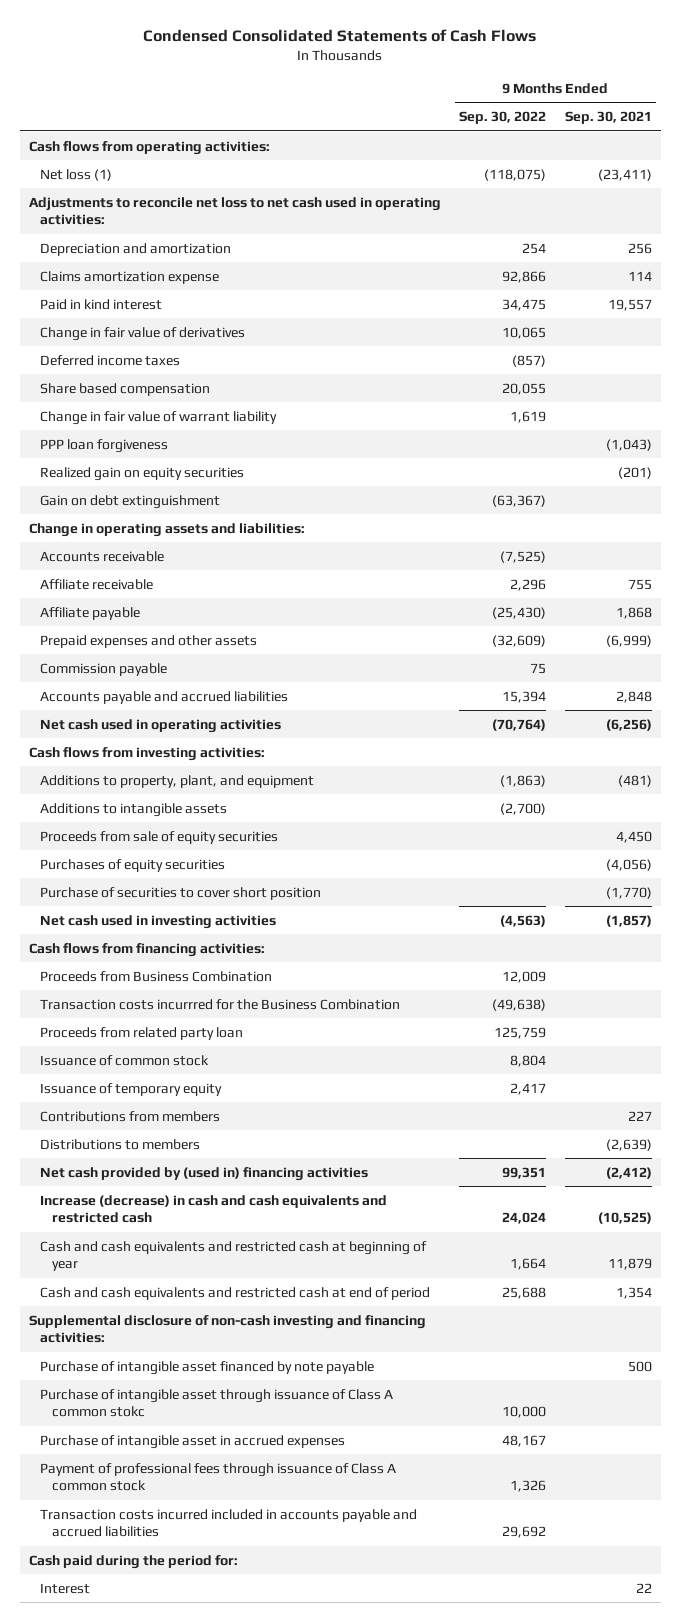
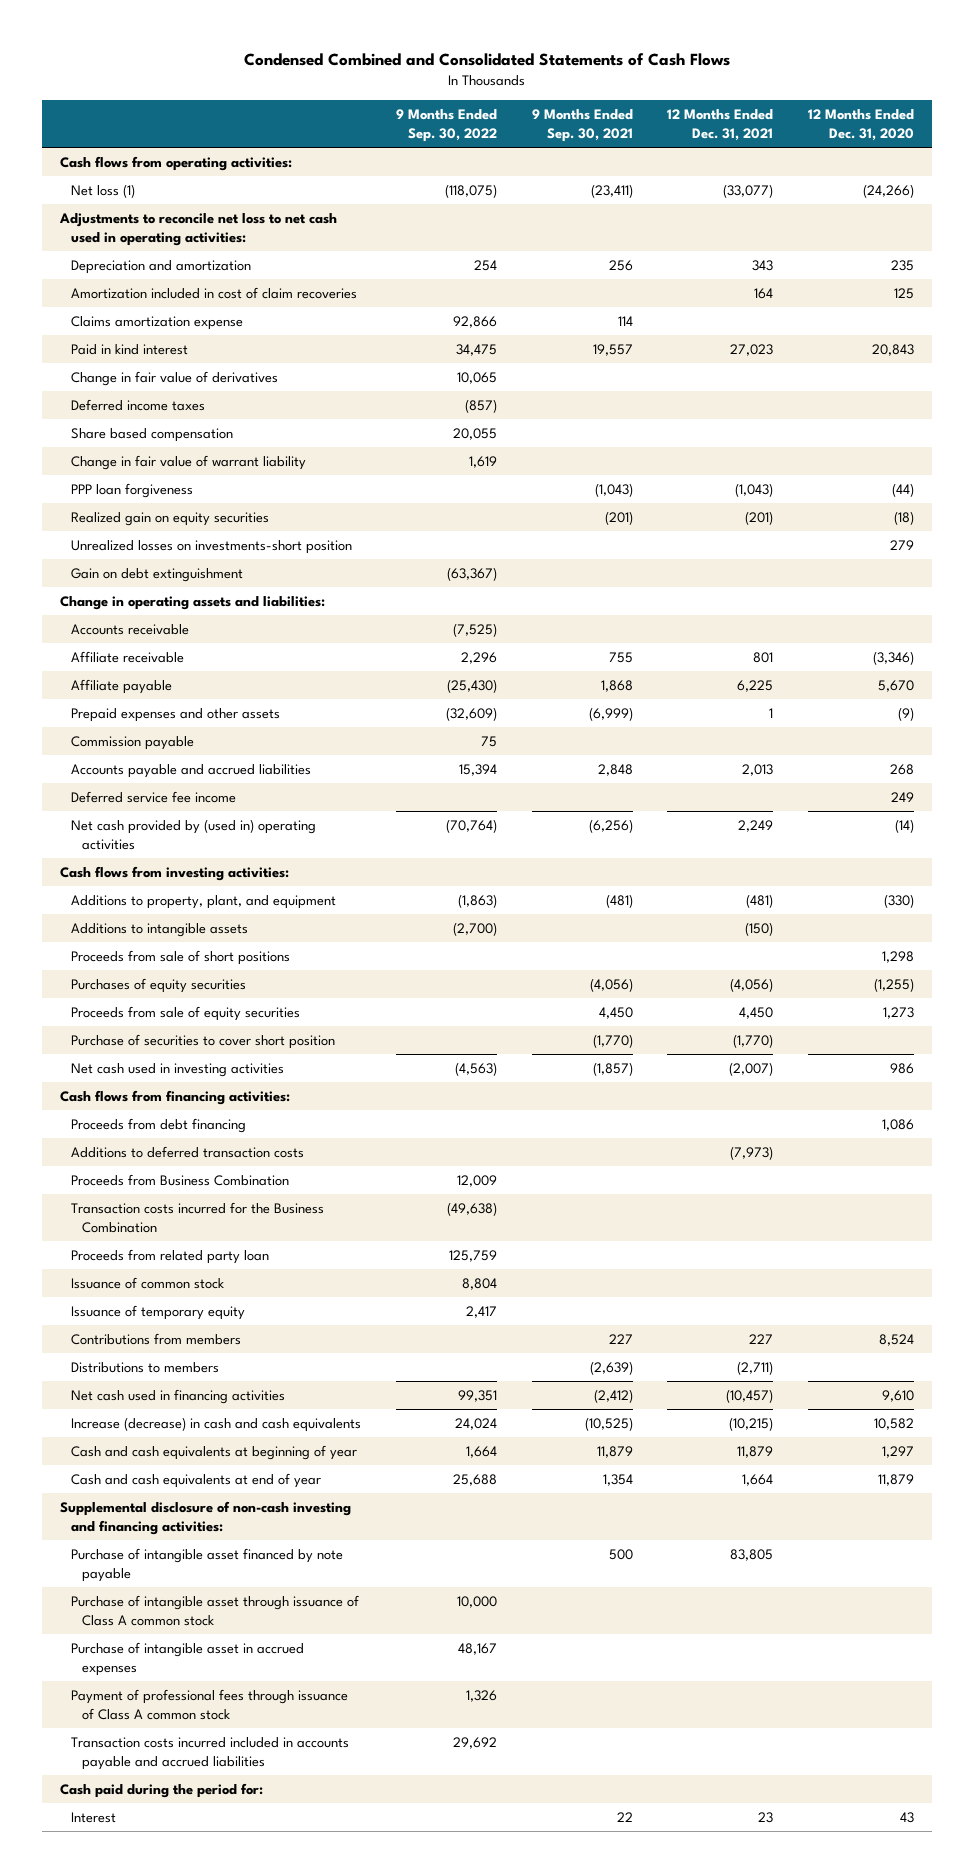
[143,29,537,43] Condensed Consolidated Statements of Cash Flows -> [244,53,731,67] Condensed Combined and Consolidated Statements of Cash Flows
none -> [667,108,774,141] 12 Months Ended Dec. 31, 2021
none -> [808,108,915,141] 12 Months Ended Dec. 31, 2020
none -> [70,287,357,300] Amortization included in cost of claim recoveries
none -> [70,540,352,555] Unrealized losses on investments-short position
none -> [70,791,236,804] Deferred service fee income
[40,718,282,733] Net cash used in operating activities -> [70,819,316,851] Net cash provided by (used in) operating activities
none -> [70,950,290,966] Proceeds from sale of short positions
[40,830,279,844] Proceeds from sale of equity securities -> [70,1006,300,1022] Proceeds from sale of equity securities
none -> [70,1118,246,1134] Proceeds from debt financing
none -> [70,1146,304,1159] Additions to deferred transaction costs
[40,998,401,1010] Transaction costs incurrred for the Business Combination -> [70,1202,324,1234] Transaction costs incurred for the Business Combination
[40,1166,369,1181] Net cash provided by (used in) financing activities -> [70,1389,285,1405] Net cash used in financing activities
[40,1194,388,1224] Increase (decrease) in cash and cash equivalents and restricted cash -> [70,1417,361,1433] Increase (decrease) in cash and cash equivalents
[40,1240,428,1272] Cash and cash equivalents and restricted cash at beginning of year -> [70,1445,357,1461] Cash and cash equivalents at beginning of year
[40,1286,431,1300] Cash and cash equivalents and restricted cash at end of period -> [70,1473,321,1489] Cash and cash equivalents at end of year
[40,1388,394,1418] Purchase of intangible asset through issuance of Class A common stokc -> [70,1595,359,1627] Purchase of intangible asset through issuance of Class A common stock

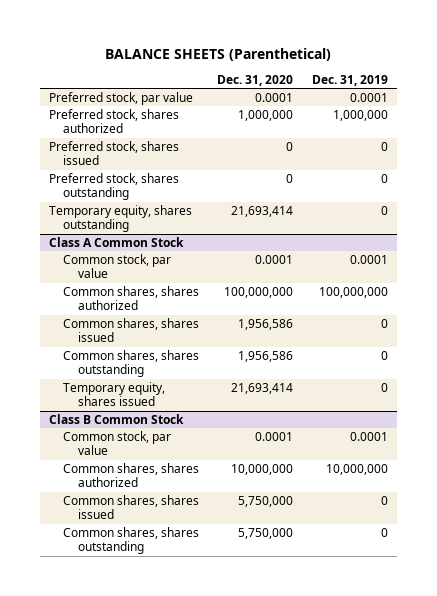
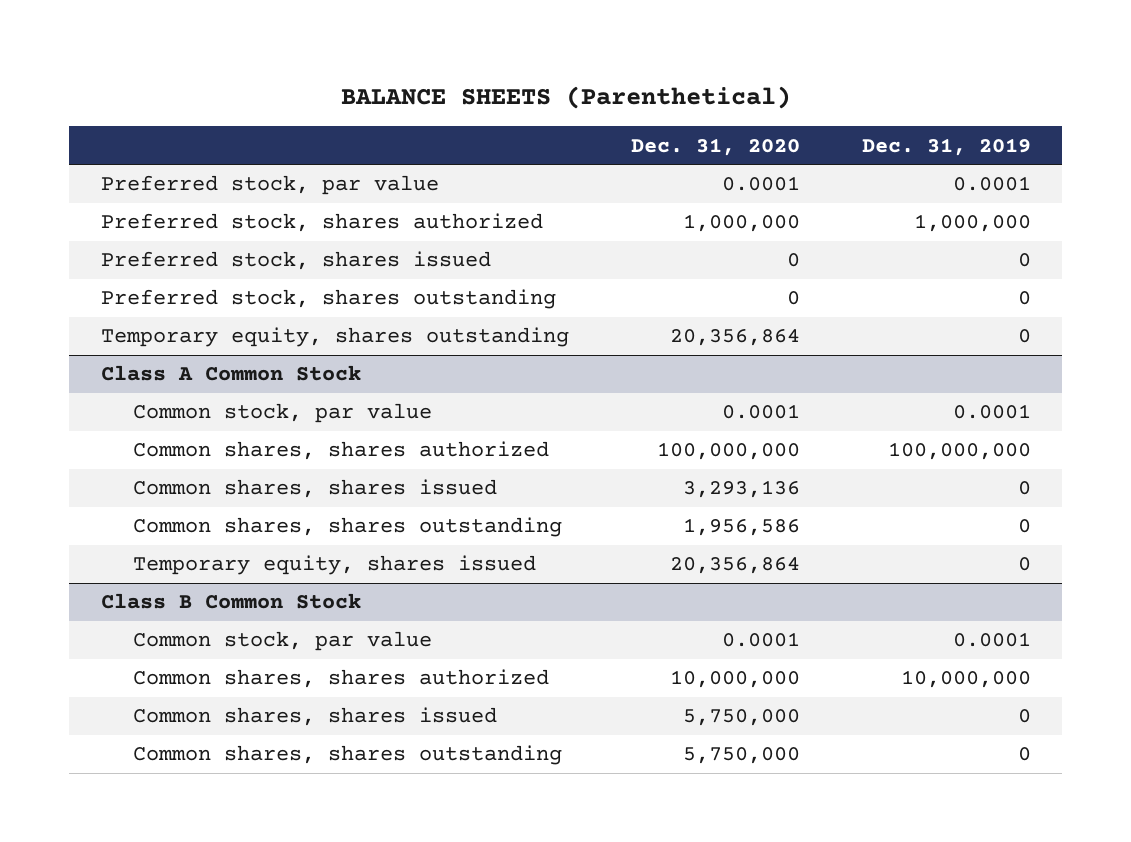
[231,206,294,218] 21,693,414 -> [669,329,800,347] 20,356,864
[238,319,294,331] 1,956,586 -> [682,480,800,499] 3,293,136
[231,383,294,395] 21,693,414 -> [669,557,800,575] 20,356,864

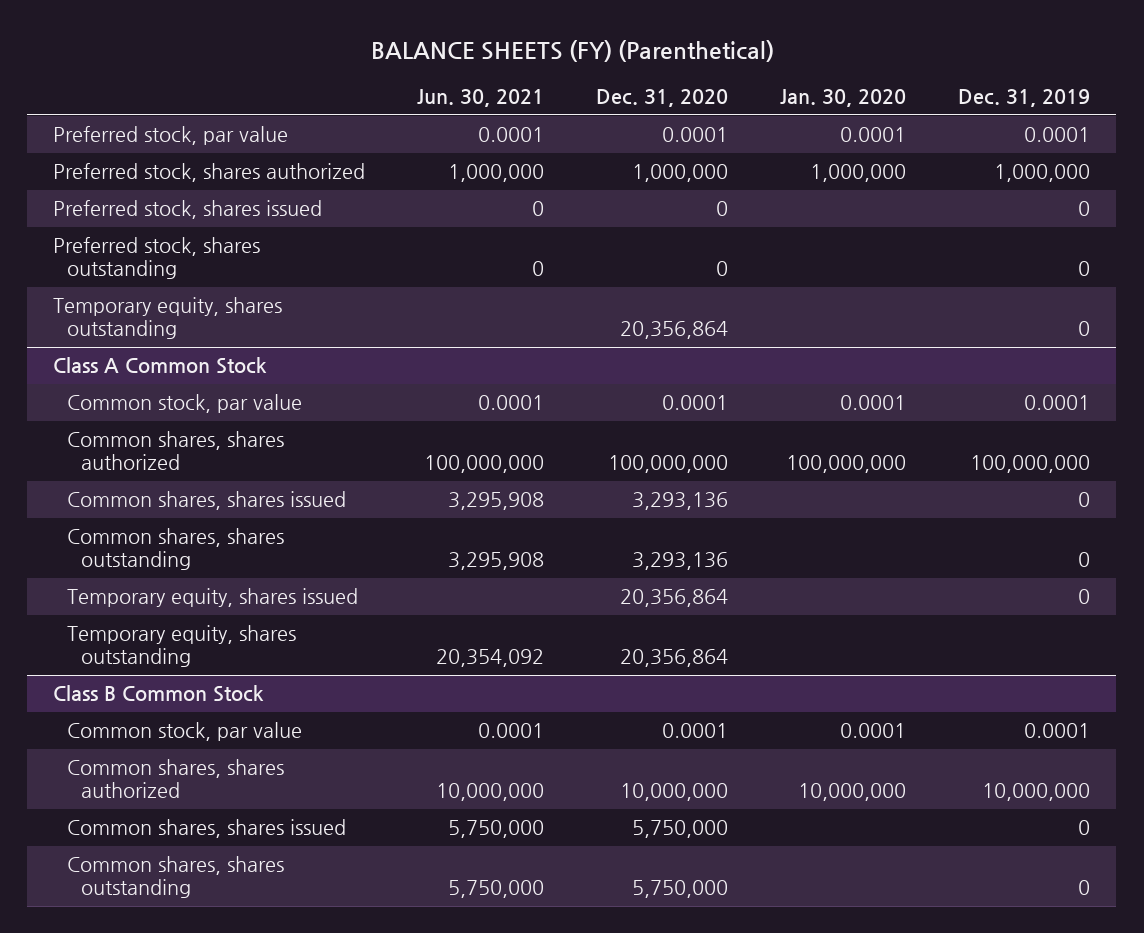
[340,85,791,109] BALANCE SHEETS (Parenthetical) -> [370,40,774,63] BALANCE SHEETS (FY) (Parenthetical)
none -> [417,89,545,108] Jun. 30, 2021
none -> [780,89,907,108] Jan. 30, 2020
[682,518,800,537] 1,956,586 -> [632,552,729,571] 3,293,136
none -> [67,625,297,668] Temporary equity, shares outstanding

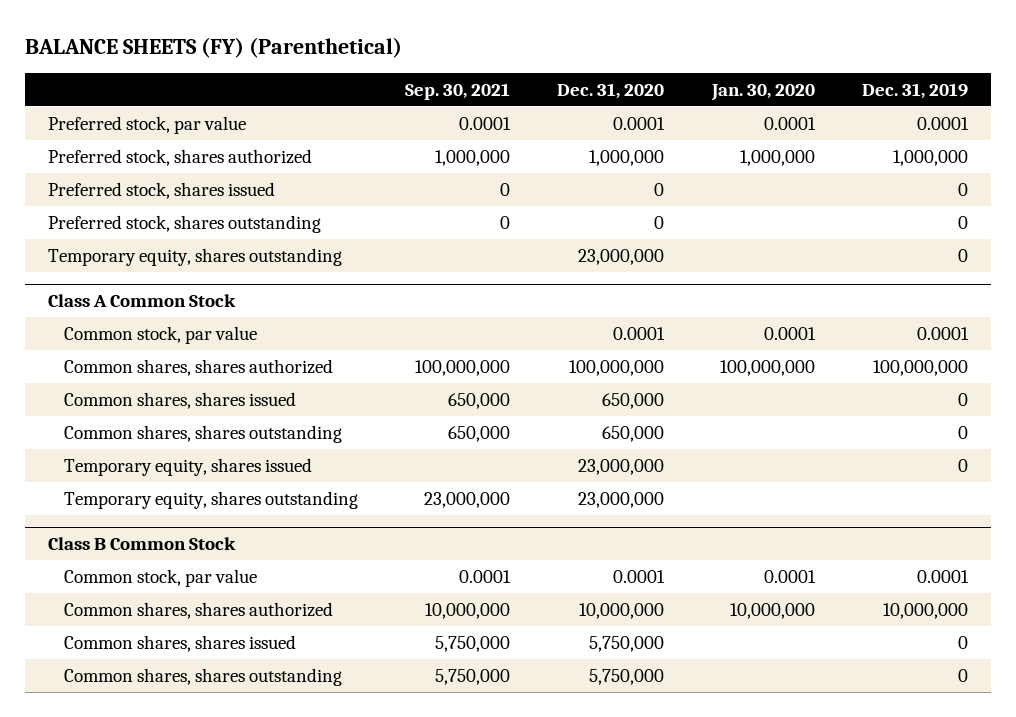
[417,89,545,108] Jun. 30, 2021 -> none
none -> [405,82,511,100] Sep. 30, 2021
[620,321,729,340] 20,356,864 -> [578,248,665,265] 23,000,000
[632,492,729,511] 3,293,136 -> [602,392,665,409] 650,000
[632,552,729,571] 3,293,136 -> [602,425,665,442] 650,000
[620,589,729,608] 20,356,864 -> [578,458,665,475] 23,000,000
[620,649,729,668] 20,356,864 -> [578,491,665,508] 23,000,000

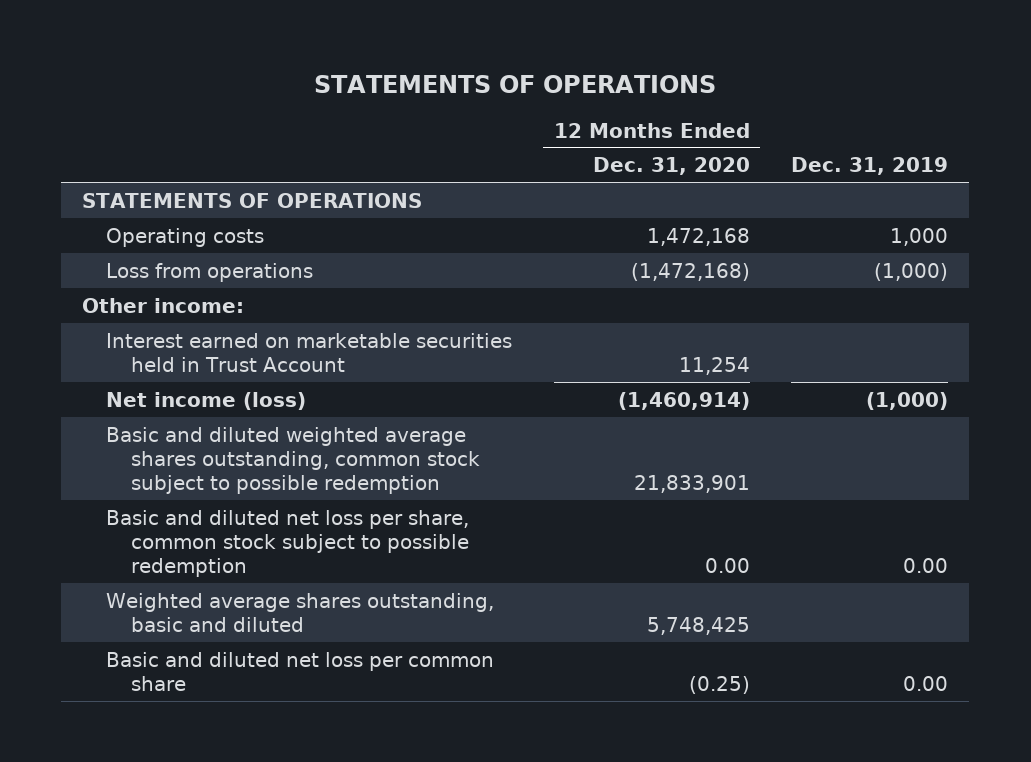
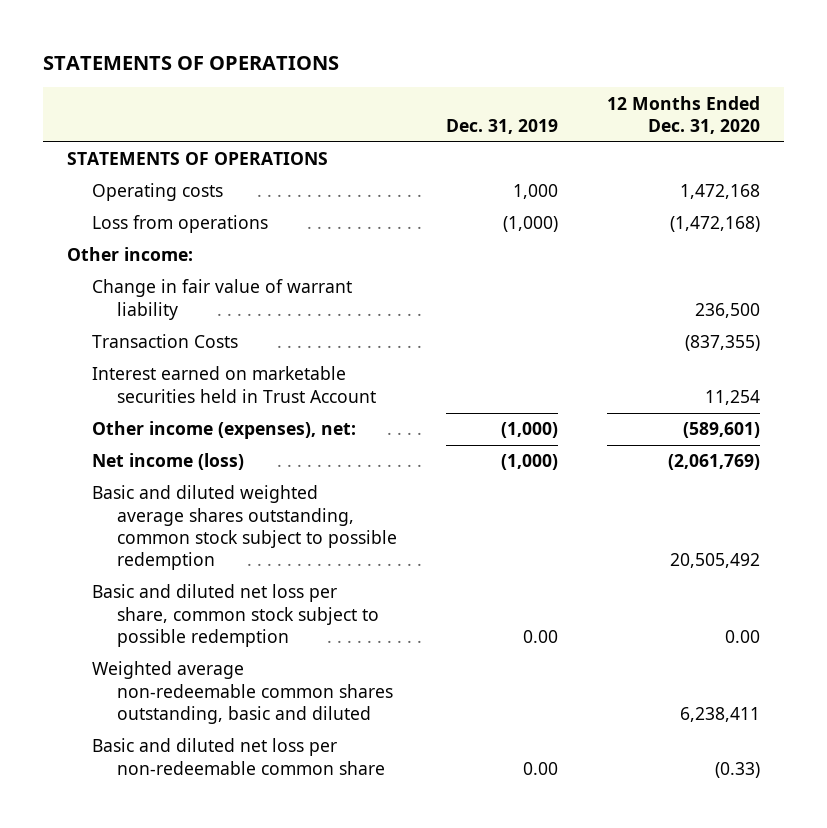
none -> [92,279,353,320] Change in fair value of warrant liability
none -> [92,334,239,349] Transaction Costs
none -> [92,421,357,440] Other income (expenses), net:
[617,391,750,410] (1,460,914) -> [668,454,761,471] (2,061,769)
[633,474,750,493] 21,833,901 -> [670,553,761,569] 20,505,492
[106,592,495,632] Weighted average shares outstanding, basic and diluted -> [92,661,394,725] Weighted average non-redeemable common shares outstanding, basic and diluted
[646,616,750,635] 5,748,425 -> [680,707,761,723] 6,238,411
[106,651,495,691] Basic and diluted net loss per common share -> [92,738,386,775] Basic and diluted net loss per non-redeemable common share
[688,675,750,694] (0.25) -> [715,761,761,778] (0.33)

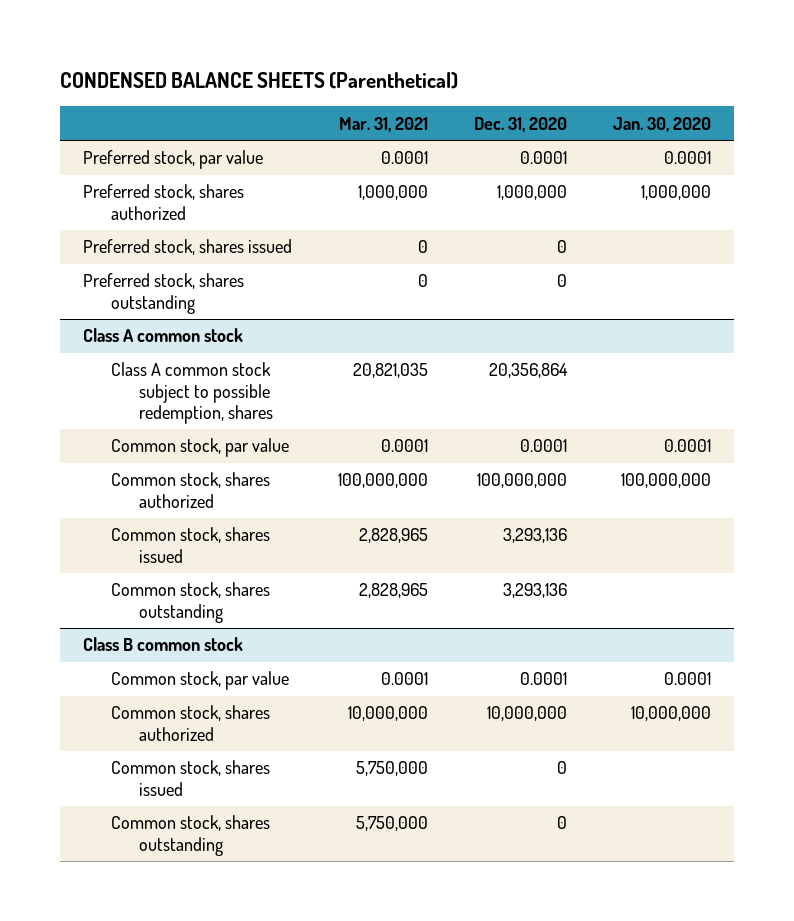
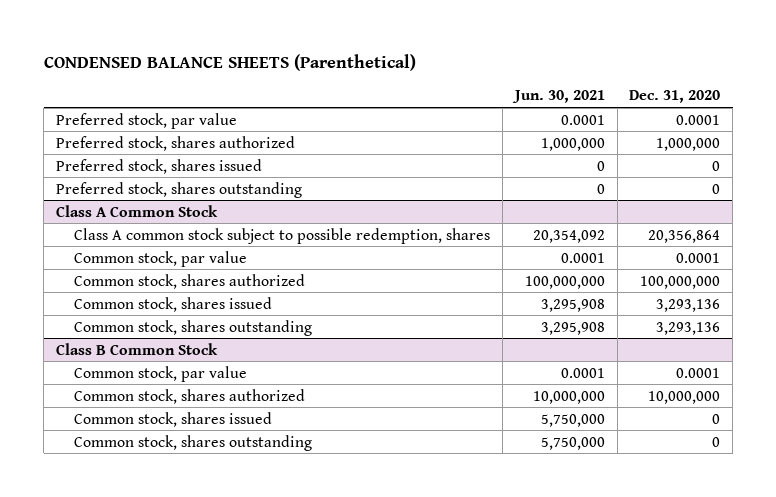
[339,116,429,132] Mar. 31, 2021 -> none
[612,116,711,132] Jan. 30, 2020 -> none
none -> [511,90,605,104] Jun. 30, 2021
[83,328,244,343] Class A common stock -> [56,204,219,217] Class A Common Stock
[83,637,244,652] Class B common stock -> [56,342,219,355] Class B Common Stock

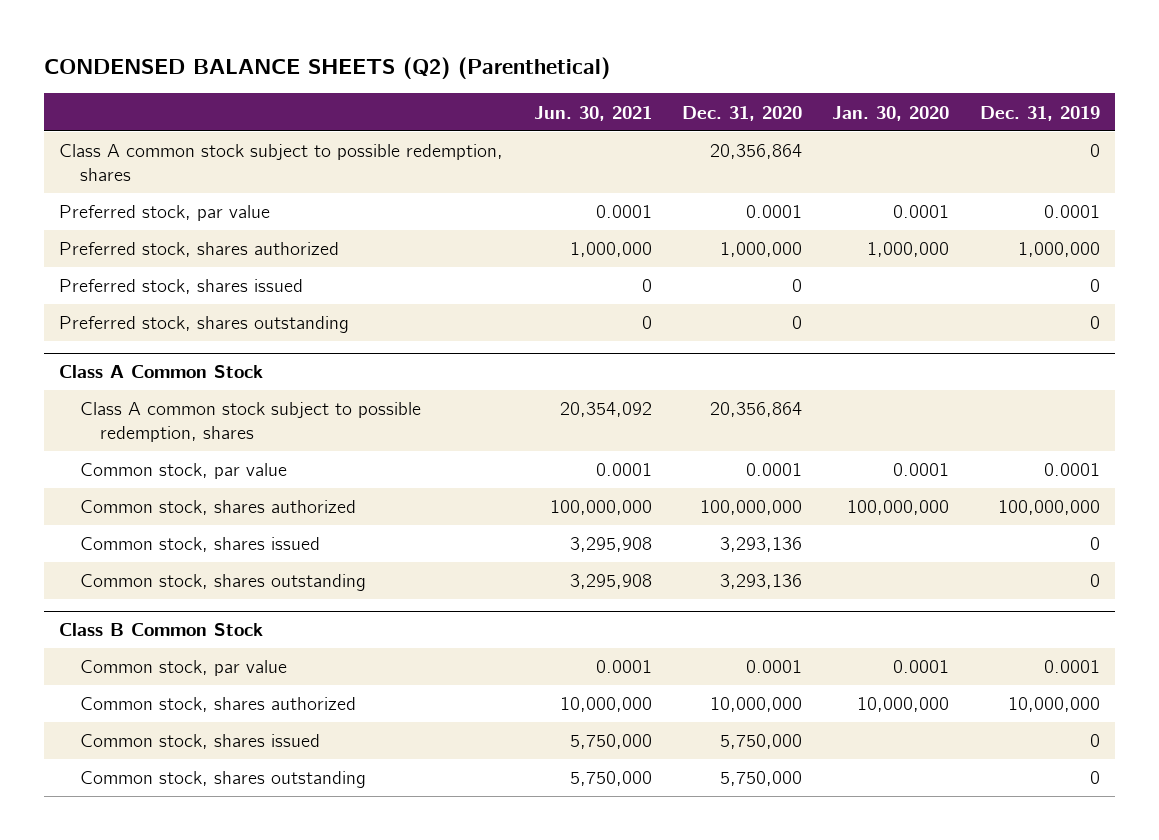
[43,54,416,72] CONDENSED BALANCE SHEETS (Parenthetical) -> [44,57,611,80] CONDENSED BALANCE SHEETS (Q2) (Parenthetical)
none -> [832,105,950,121] Jan. 30, 2020
none -> [979,105,1100,121] Dec. 31, 2019
none -> [59,144,504,182] Class A common stock subject to possible redemption, shares
[712,413,721,424] 0 -> [720,734,803,750] 5,750,000
[712,436,721,447] 0 -> [720,771,803,787] 5,750,000

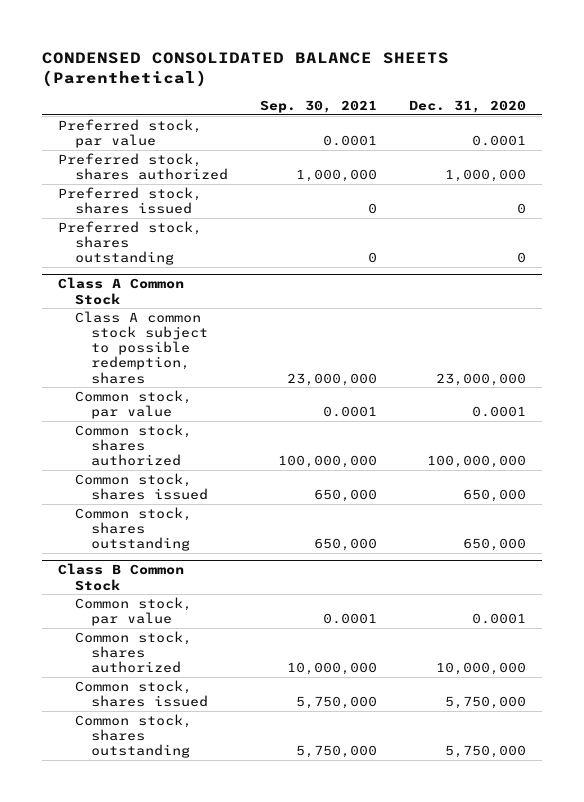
[44,57,611,80] CONDENSED BALANCE SHEETS (Q2) (Parenthetical) -> [42,51,450,88] CONDENSED CONSOLIDATED BALANCE SHEETS (Parenthetical)
[533,105,652,121] Jun. 30, 2021 -> none
[832,105,950,121] Jan. 30, 2020 -> none
[979,105,1100,121] Dec. 31, 2019 -> none
none -> [259,99,377,113] Sep. 30, 2021
[59,144,504,182] Class A common stock subject to possible redemption, shares -> none
[710,402,803,418] 20,356,864 -> [435,372,526,386] 23,000,000
[720,537,803,553] 3,293,136 -> [462,488,526,502] 650,000
[720,574,803,590] 3,293,136 -> [462,538,526,552] 650,000

